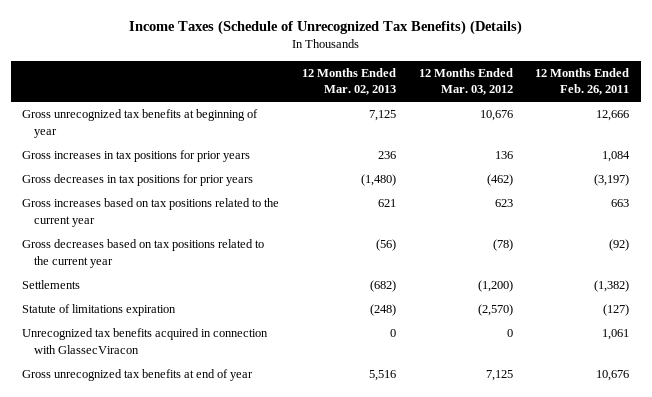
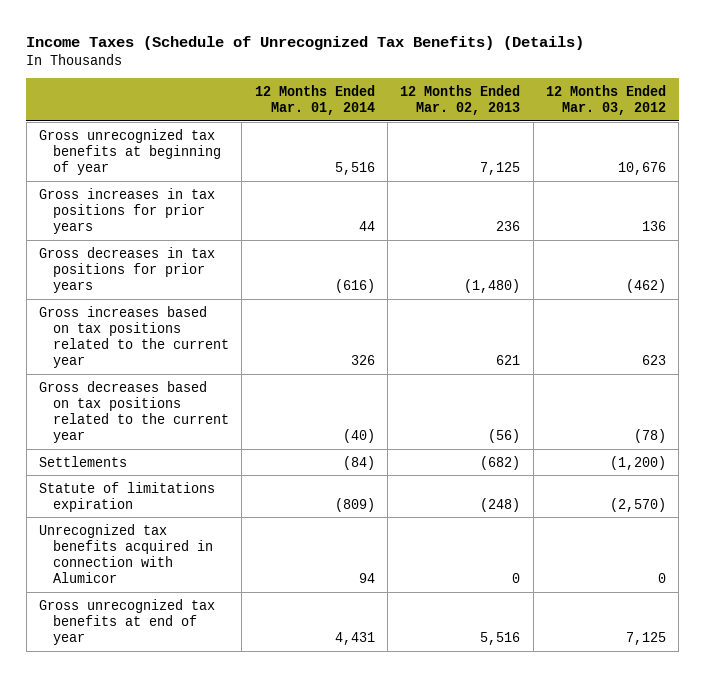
[535,67,630,96] 12 Months Ended Feb. 26, 2011 -> none
none -> [254,84,375,115] 12 Months Ended Mar. 01, 2014
[22,328,269,354] Unrecognized tax benefits acquired in connection with GlassecViracon -> [38,523,213,584] Unrecognized tax benefits acquired in connection with Alumicor

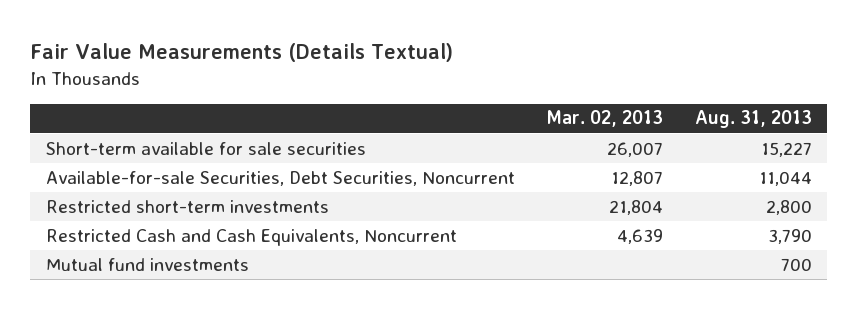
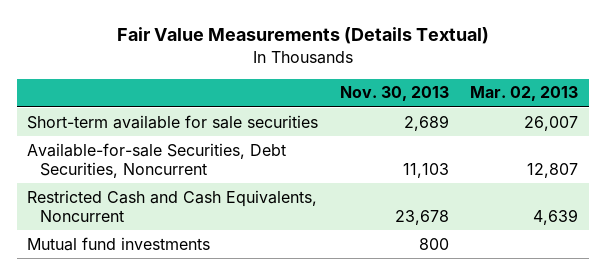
[694,110,812,129] Aug. 31, 2013 -> none
none -> [339,86,449,102] Nov. 30, 2013
[45,199,329,213] Restricted short-term investments -> none

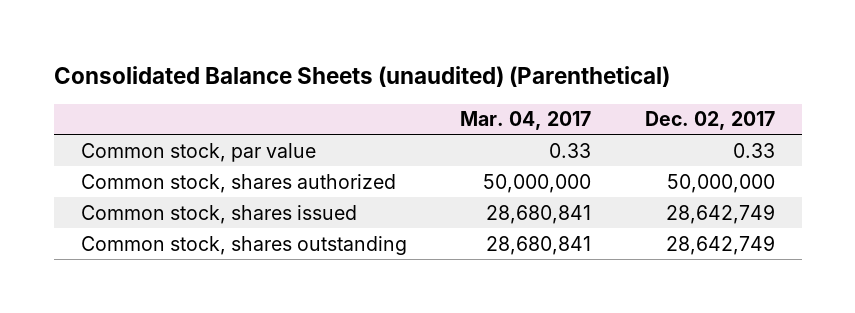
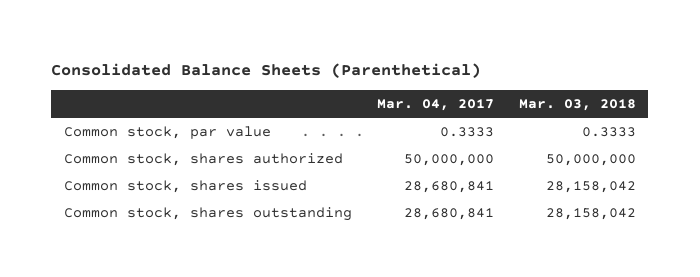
[53,66,670,88] Consolidated Balance Sheets (unaudited) (Parenthetical) -> [51,62,482,78] Consolidated Balance Sheets (Parenthetical)
[644,111,775,131] Dec. 02, 2017 -> none
none -> [518,98,636,111] Mar. 03, 2018
[549,142,592,158] 0.33 -> [439,127,494,138] 0.3333

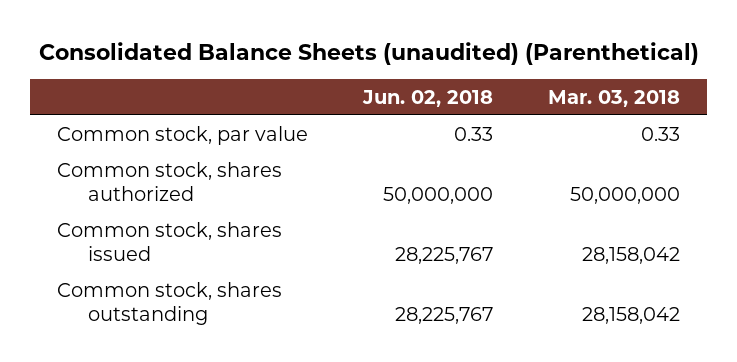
[51,62,482,78] Consolidated Balance Sheets (Parenthetical) -> [38,41,699,65] Consolidated Balance Sheets (unaudited) (Parenthetical)
[376,98,494,111] Mar. 04, 2017 -> none
none -> [362,89,494,107] Jun. 02, 2018
[581,127,636,138] 0.3333 -> [640,126,680,141] 0.33

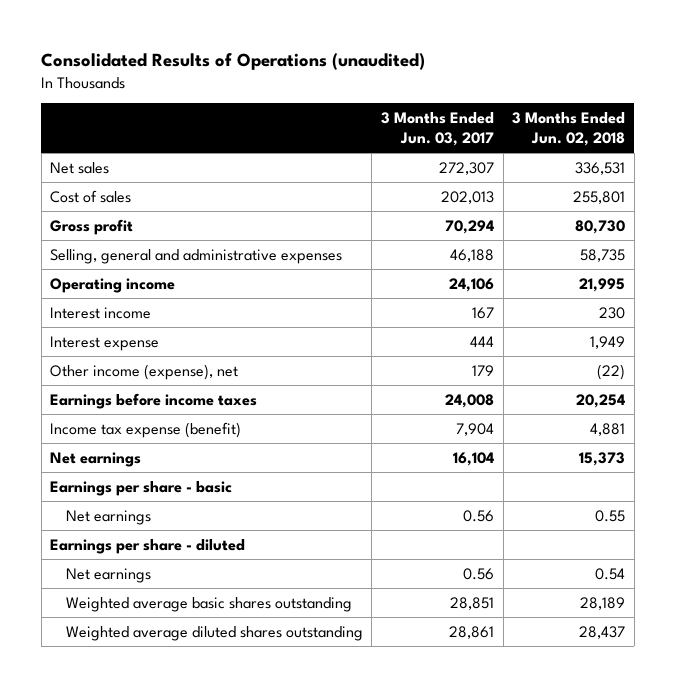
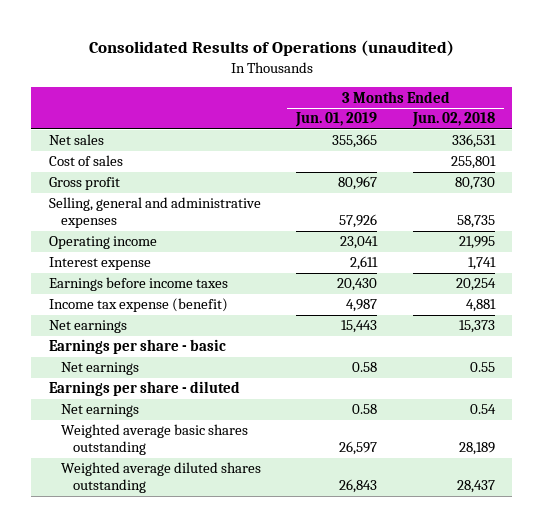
[380,112,494,146] 3 Months Ended Jun. 03, 2017 -> none
none -> [295,112,378,128] Jun. 01, 2019
[50,306,152,319] Interest income -> none
[50,363,239,380] Other income (expense), net -> none
[590,335,626,349] 1,949 -> [467,257,496,271] 1,741

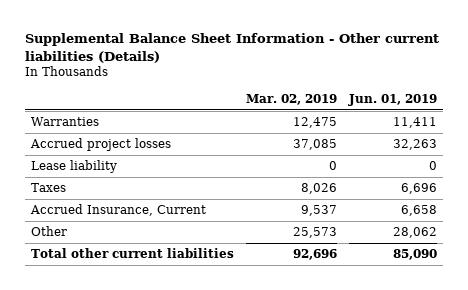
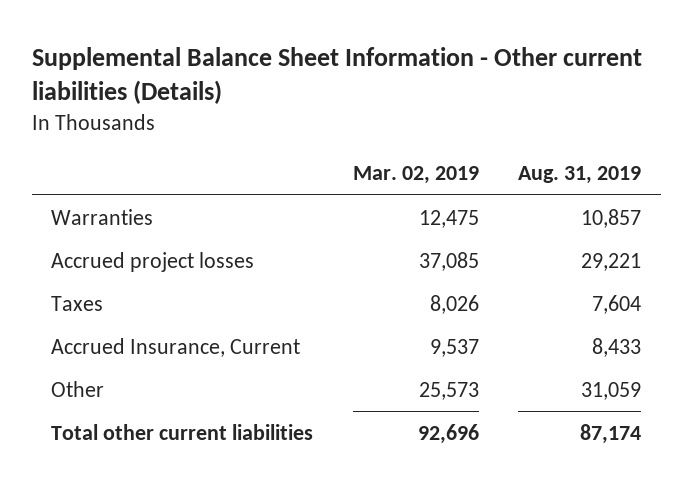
[348,93,438,106] Jun. 01, 2019 -> none
none -> [518,166,642,185] Aug. 31, 2019
[31,160,118,174] Lease liability -> none

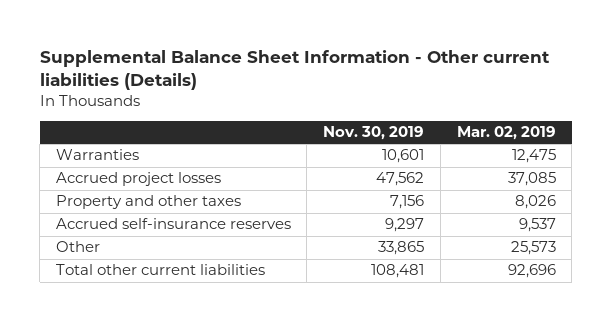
[518,166,642,185] Aug. 31, 2019 -> none
none -> [323,126,425,141] Nov. 30, 2019
[51,295,104,311] Taxes -> [55,195,241,210] Property and other taxes
[51,337,301,357] Accrued Insurance, Current -> [55,218,291,230] Accrued self-insurance reserves

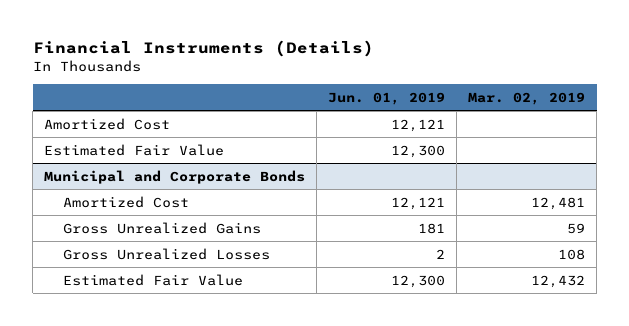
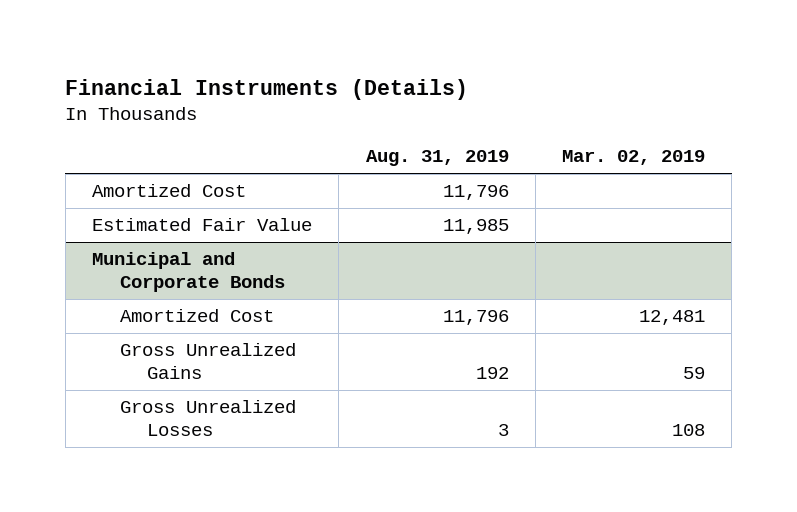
[328,91,446,105] Jun. 01, 2019 -> none
none -> [365,150,509,167] Aug. 31, 2019
[62,273,243,286] Estimated Fair Value -> none

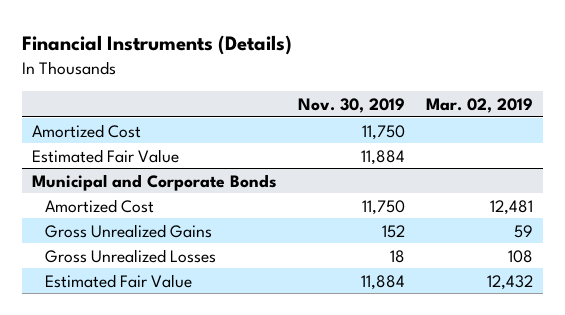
[365,150,509,167] Aug. 31, 2019 -> none
none -> [297,97,405,113] Nov. 30, 2019
none -> [45,273,193,288] Estimated Fair Value

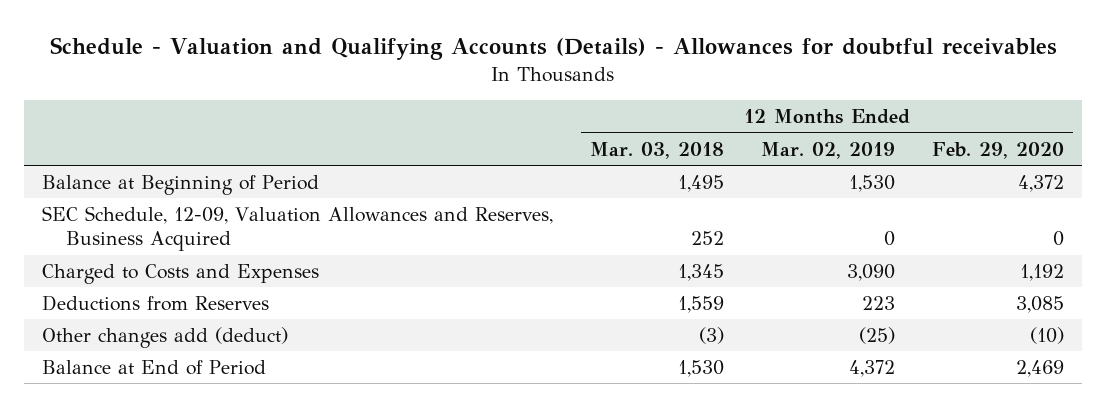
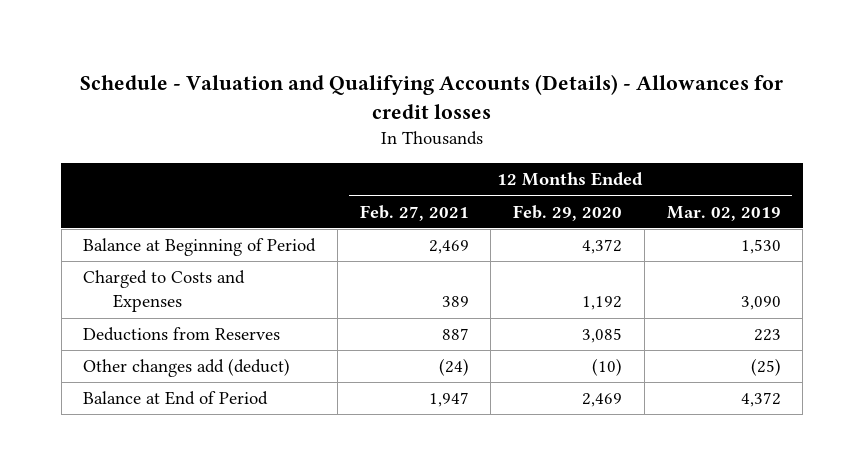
[49,37,1057,61] Schedule - Valuation and Qualifying Accounts (Details) - Allowances for doubtful receivables -> [79,74,783,120] Schedule - Valuation and Qualifying Accounts (Details) - Allowances for credit losses
[590,141,725,159] Mar. 03, 2018 -> none
none -> [359,204,469,221] Feb. 27, 2021
[42,205,554,252] SEC Schedule, 12-09, Valuation Allowances and Reserves, Business Acquired -> none

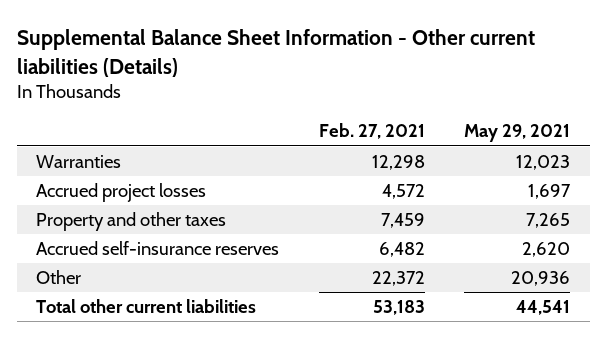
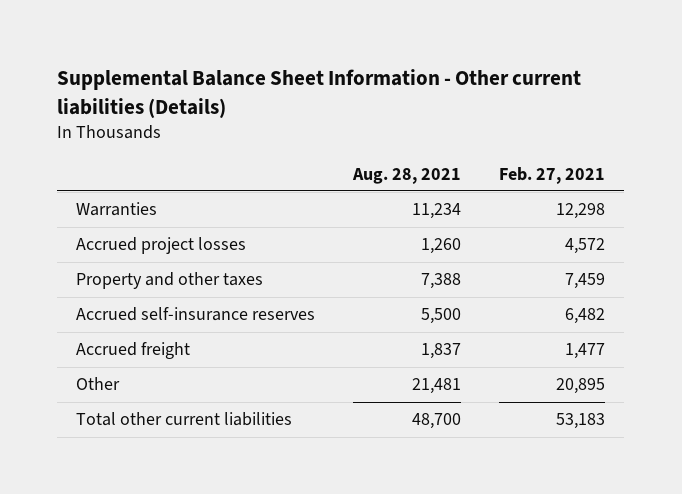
[464,124,571,143] May 29, 2021 -> none
none -> [352,167,462,184] Aug. 28, 2021
none -> [76,342,191,360] Accrued freight
[371,270,425,286] 22,372 -> [556,378,606,395] 20,895

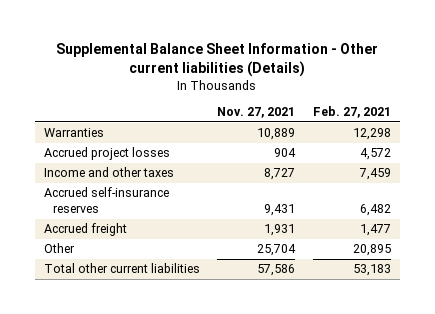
[352,167,462,184] Aug. 28, 2021 -> none
none -> [217,107,296,119] Nov. 27, 2021
[76,272,264,290] Property and other taxes -> [43,167,174,178] Income and other taxes

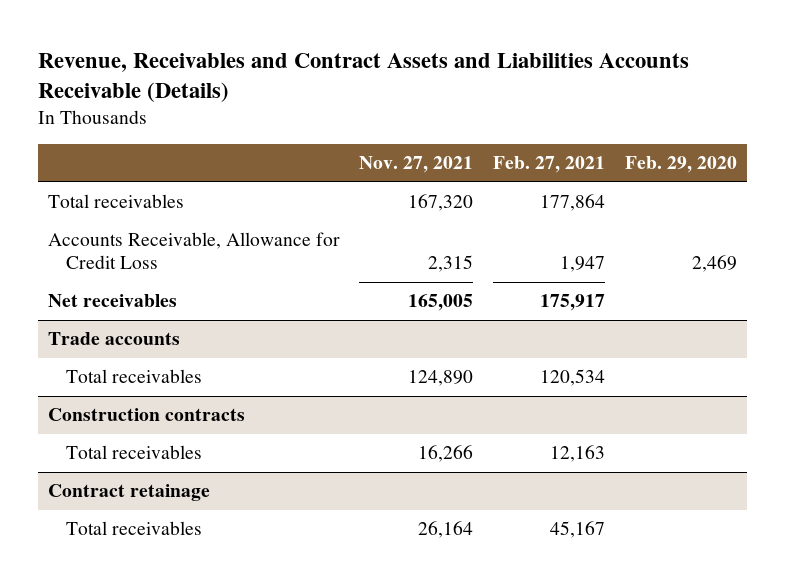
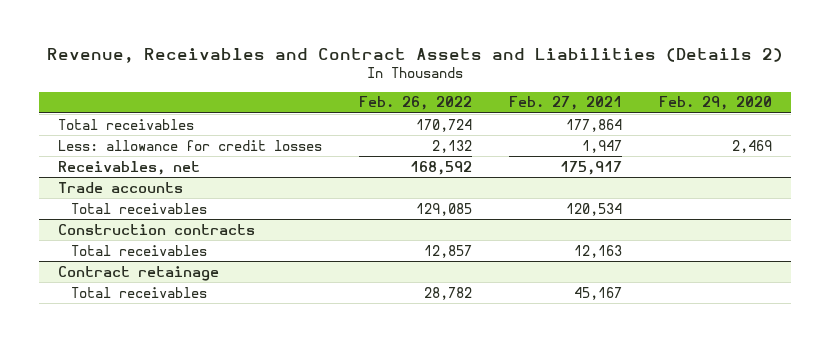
[37,52,689,102] Revenue, Receivables and Contract Assets and Liabilities Accounts Receivable (Details) -> [47,48,784,64] Revenue, Receivables and Contract Assets and Liabilities (Details 2)
[359,155,474,173] Nov. 27, 2021 -> none
none -> [359,96,473,111] Feb. 26, 2022
[47,232,340,270] Accounts Receivable, Allowance for Credit Loss -> [57,139,322,151] Less: allowance for credit losses
[47,294,177,308] Net receivables -> [57,160,200,175] Receivables, net

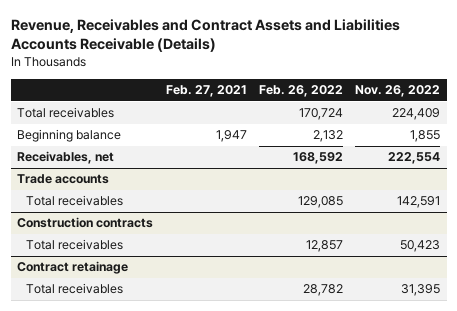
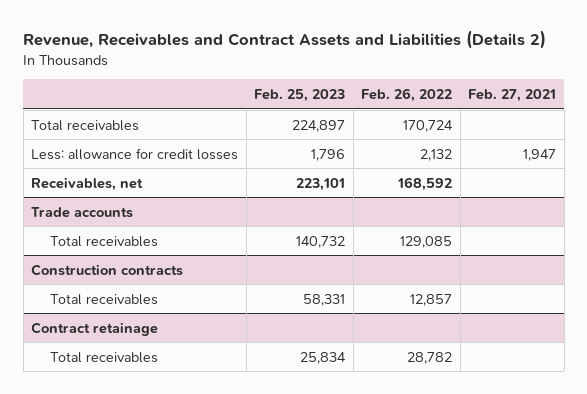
[10,19,400,53] Revenue, Receivables and Contract Assets and Liabilities Accounts Receivable (Details) -> [23,30,547,50] Revenue, Receivables and Contract Assets and Liabilities (Details 2)
[355,85,441,98] Nov. 26, 2022 -> none
none -> [254,89,346,103] Feb. 25, 2023
[17,129,122,143] Beginning balance -> [31,147,239,160] Less: allowance for credit losses

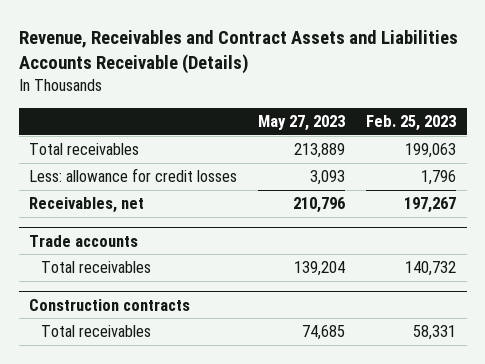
[23,30,547,50] Revenue, Receivables and Contract Assets and Liabilities (Details 2) -> [18,30,458,75] Revenue, Receivables and Contract Assets and Liabilities Accounts Receivable (Details)
[361,88,453,103] Feb. 26, 2022 -> none
[468,89,557,103] Feb. 27, 2021 -> none
none -> [258,114,346,131] May 27, 2023
[292,119,346,132] 224,897 -> [405,143,457,159] 199,063
[296,177,346,191] 223,101 -> [404,197,457,214] 197,267
[31,321,159,336] Contract retainage -> none
[49,351,158,363] Total receivables -> none

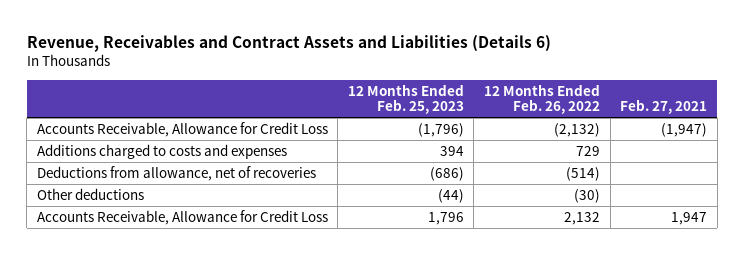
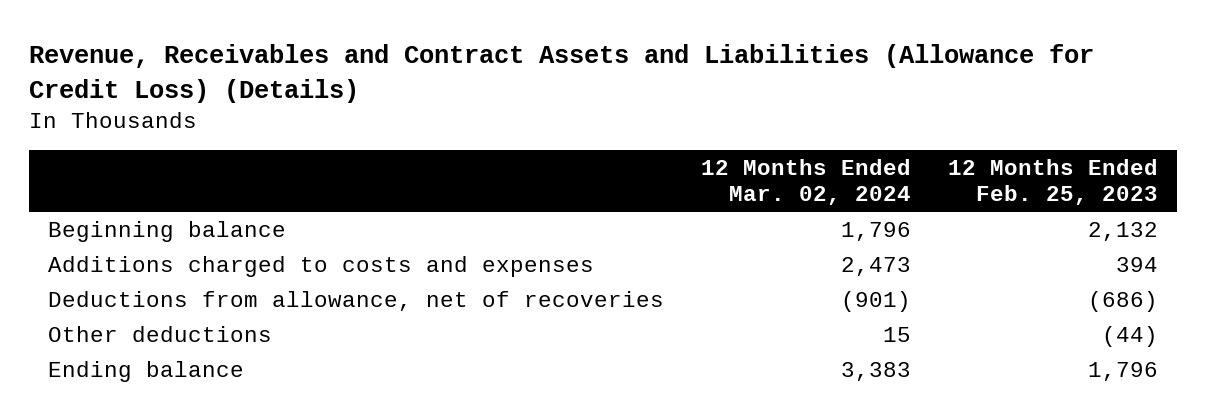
[26,34,551,52] Revenue, Receivables and Contract Assets and Liabilities (Details 6) -> [28,44,1094,104] Revenue, Receivables and Contract Assets and Liabilities (Allowance for Credit Loss) (Details)
[484,83,601,115] 12 Months Ended Feb. 26, 2022 -> none
[620,99,708,115] Feb. 27, 2021 -> none
none -> [700,159,911,205] 12 Months Ended Mar. 02, 2024
[36,121,328,137] Accounts Receivable, Allowance for Credit Loss -> none
none -> [47,220,286,242] Beginning balance
[36,209,328,225] Accounts Receivable, Allowance for Credit Loss -> [47,360,244,382] Ending balance

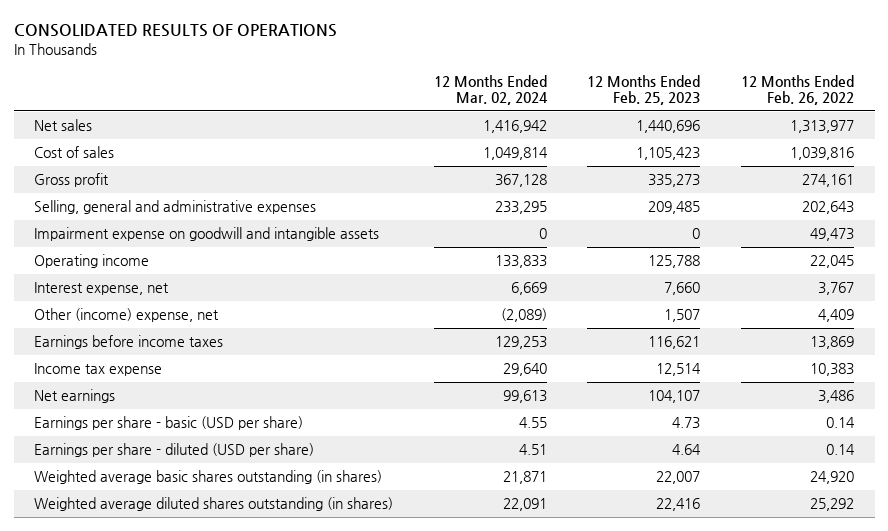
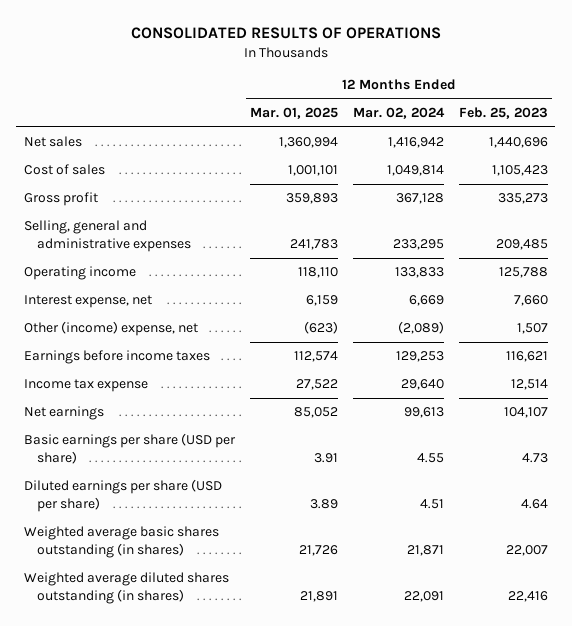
[741,75,855,106] 12 Months Ended Feb. 26, 2022 -> none
none -> [249,106,338,119] Mar. 01, 2025
[33,227,379,242] Impairment expense on goodwill and intangible assets -> none
[33,416,303,431] Earnings per share - basic (USD per share) -> [23,433,236,465] Basic earnings per share (USD per share)
[33,443,314,458] Earnings per share - diluted (USD per share) -> [23,479,222,513] Diluted earnings per share (USD per share)

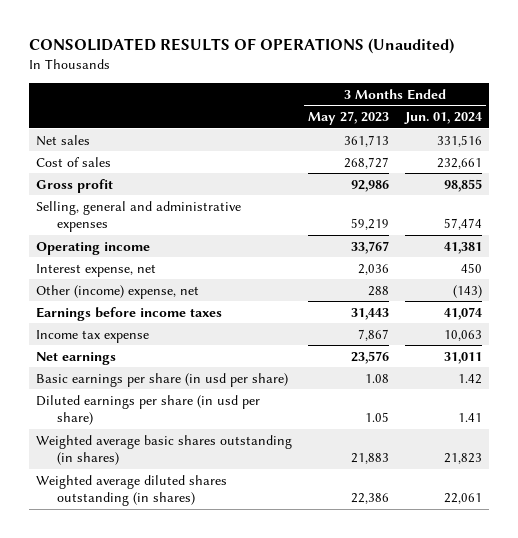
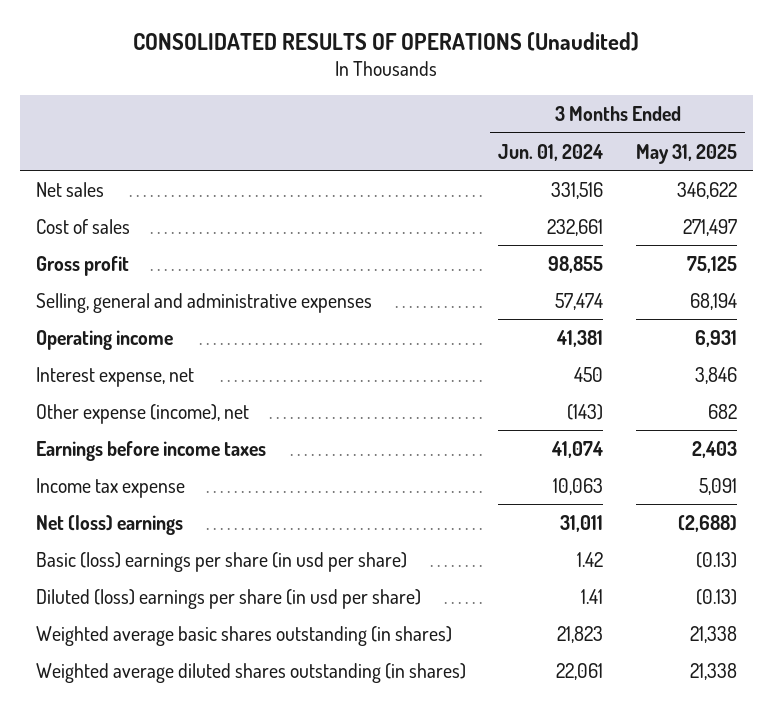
[307,110,389,125] May 27, 2023 -> none
none -> [635,143,737,164] May 31, 2025
[36,284,200,299] Other (income) expense, net -> [35,403,249,424] Other expense (income), net
[36,351,117,365] Net earnings -> [35,514,183,535] Net (loss) earnings
[36,372,289,387] Basic earnings per share (in usd per share) -> [35,551,407,572] Basic (loss) earnings per share (in usd per share)
[36,394,261,426] Diluted earnings per share (in usd per share) -> [35,588,421,609] Diluted (loss) earnings per share (in usd per share)

